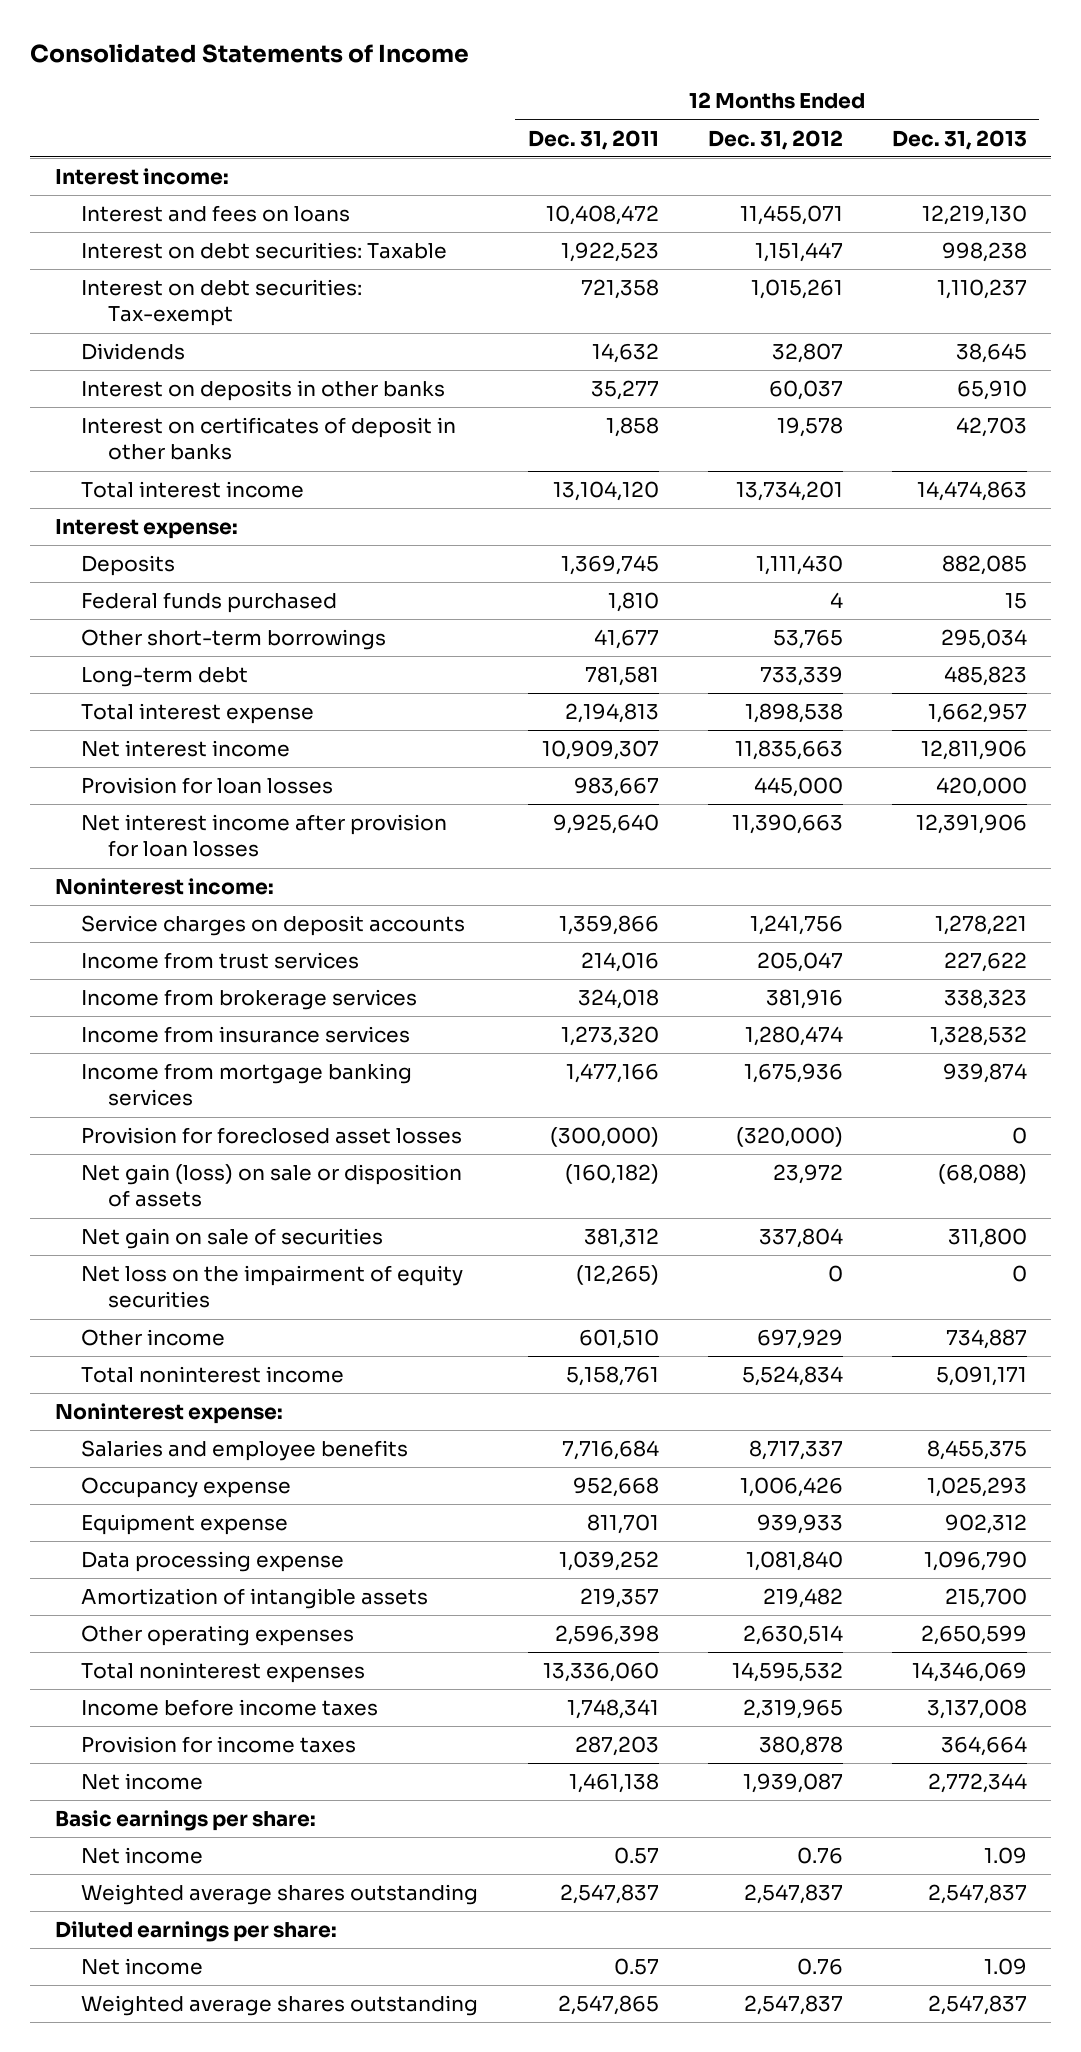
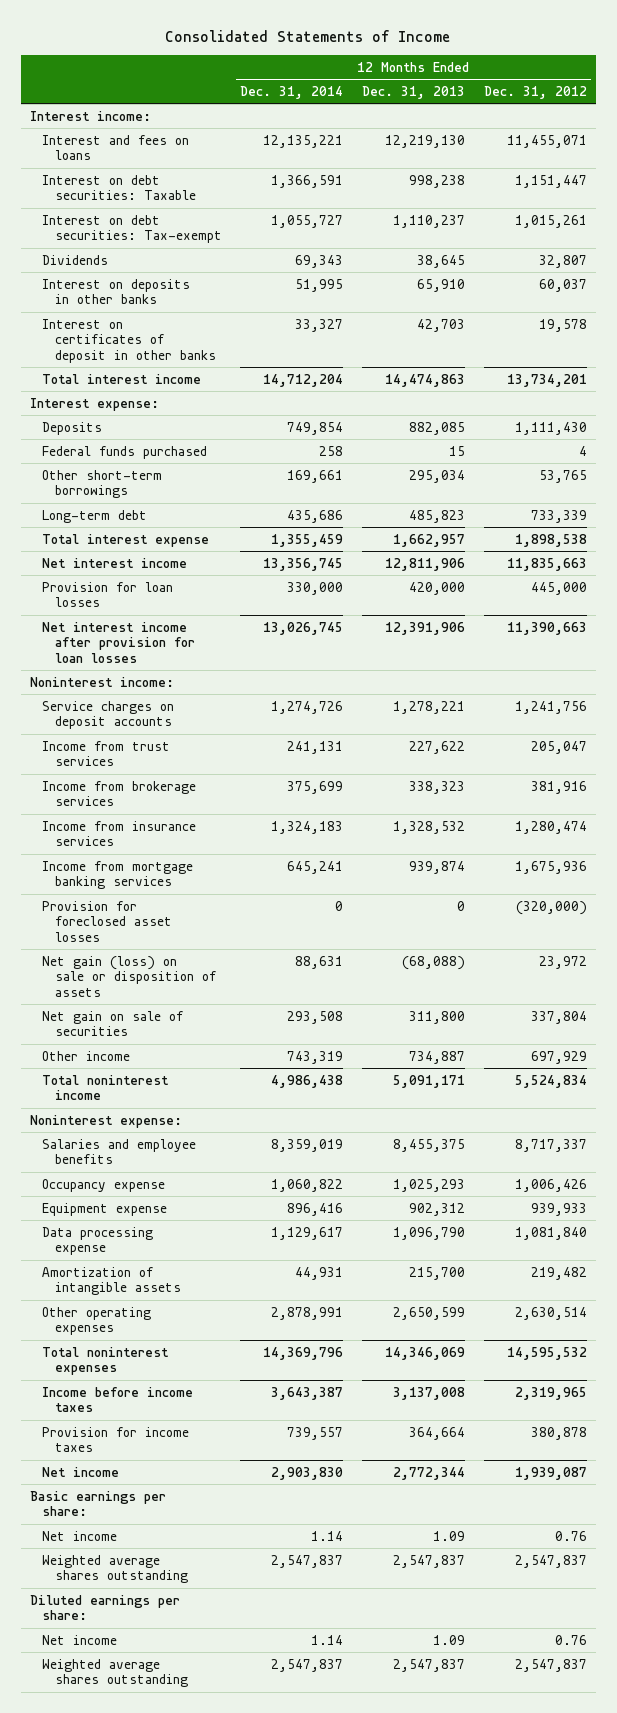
[527,129,659,150] Dec. 31, 2011 -> none
none -> [240,86,344,100] Dec. 31, 2014
[81,1265,464,1309] Net loss on the impairment of equity securities -> none

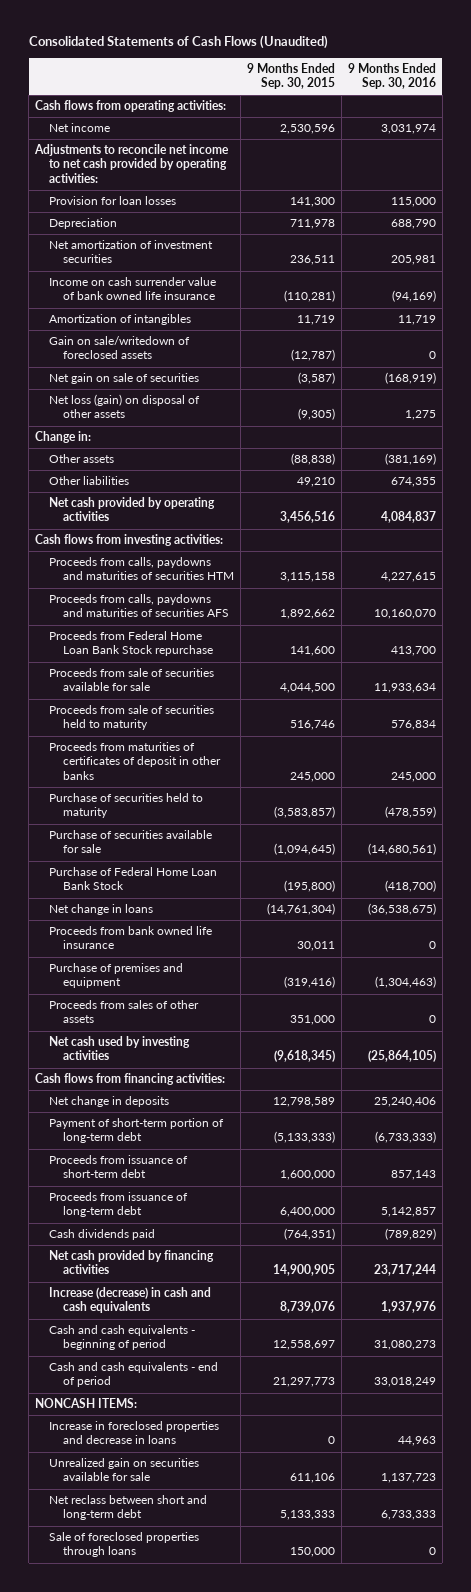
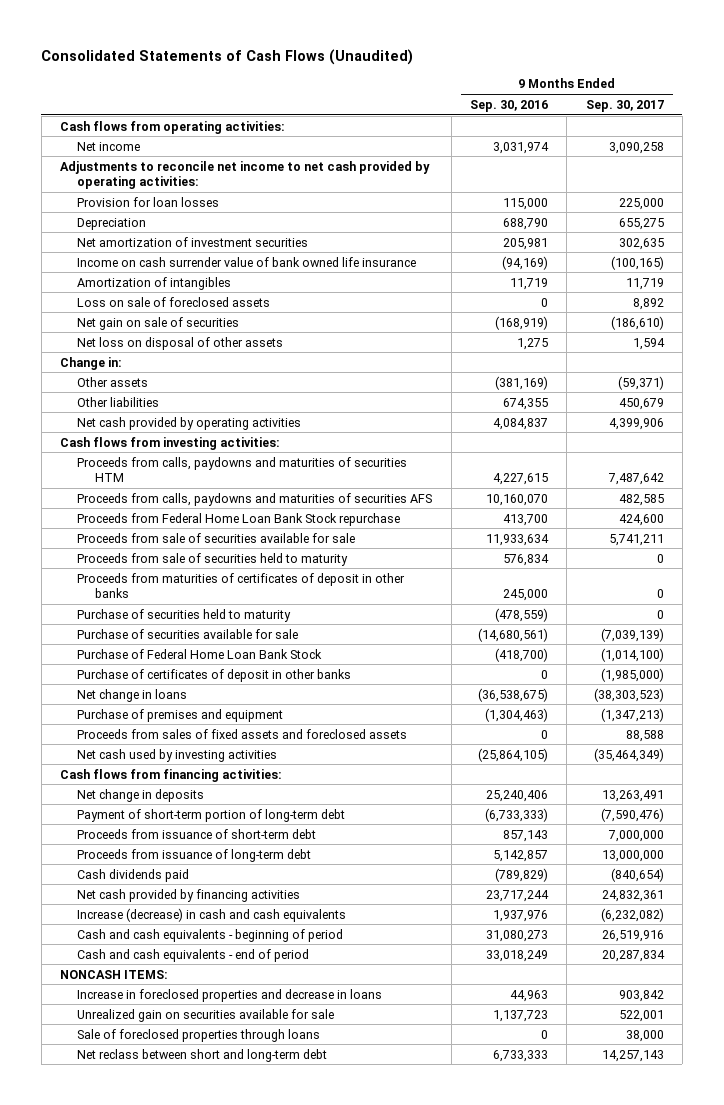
[247,63,336,90] 9 Months Ended Sep. 30, 2015 -> none
none -> [585,99,664,112] Sep. 30, 2017
[49,336,191,360] Gain on sale/writedown of foreclosed assets -> [77,296,271,307] Loss on sale of foreclosed assets
[49,394,201,419] Net loss (gain) on disposal of other assets -> [77,336,284,350] Net loss on disposal of other assets
none -> [77,668,352,682] Purchase of certificates of deposit in other banks
[49,926,213,950] Proceeds from bank owned life insurance -> none
[49,1000,200,1024] Proceeds from sales of other assets -> [77,728,408,739] Proceeds from sales of fixed assets and foreclosed assets
[49,1495,208,1521] Net reclass between short and long-term debt -> [77,1048,328,1062] Net reclass between short and long-term debt

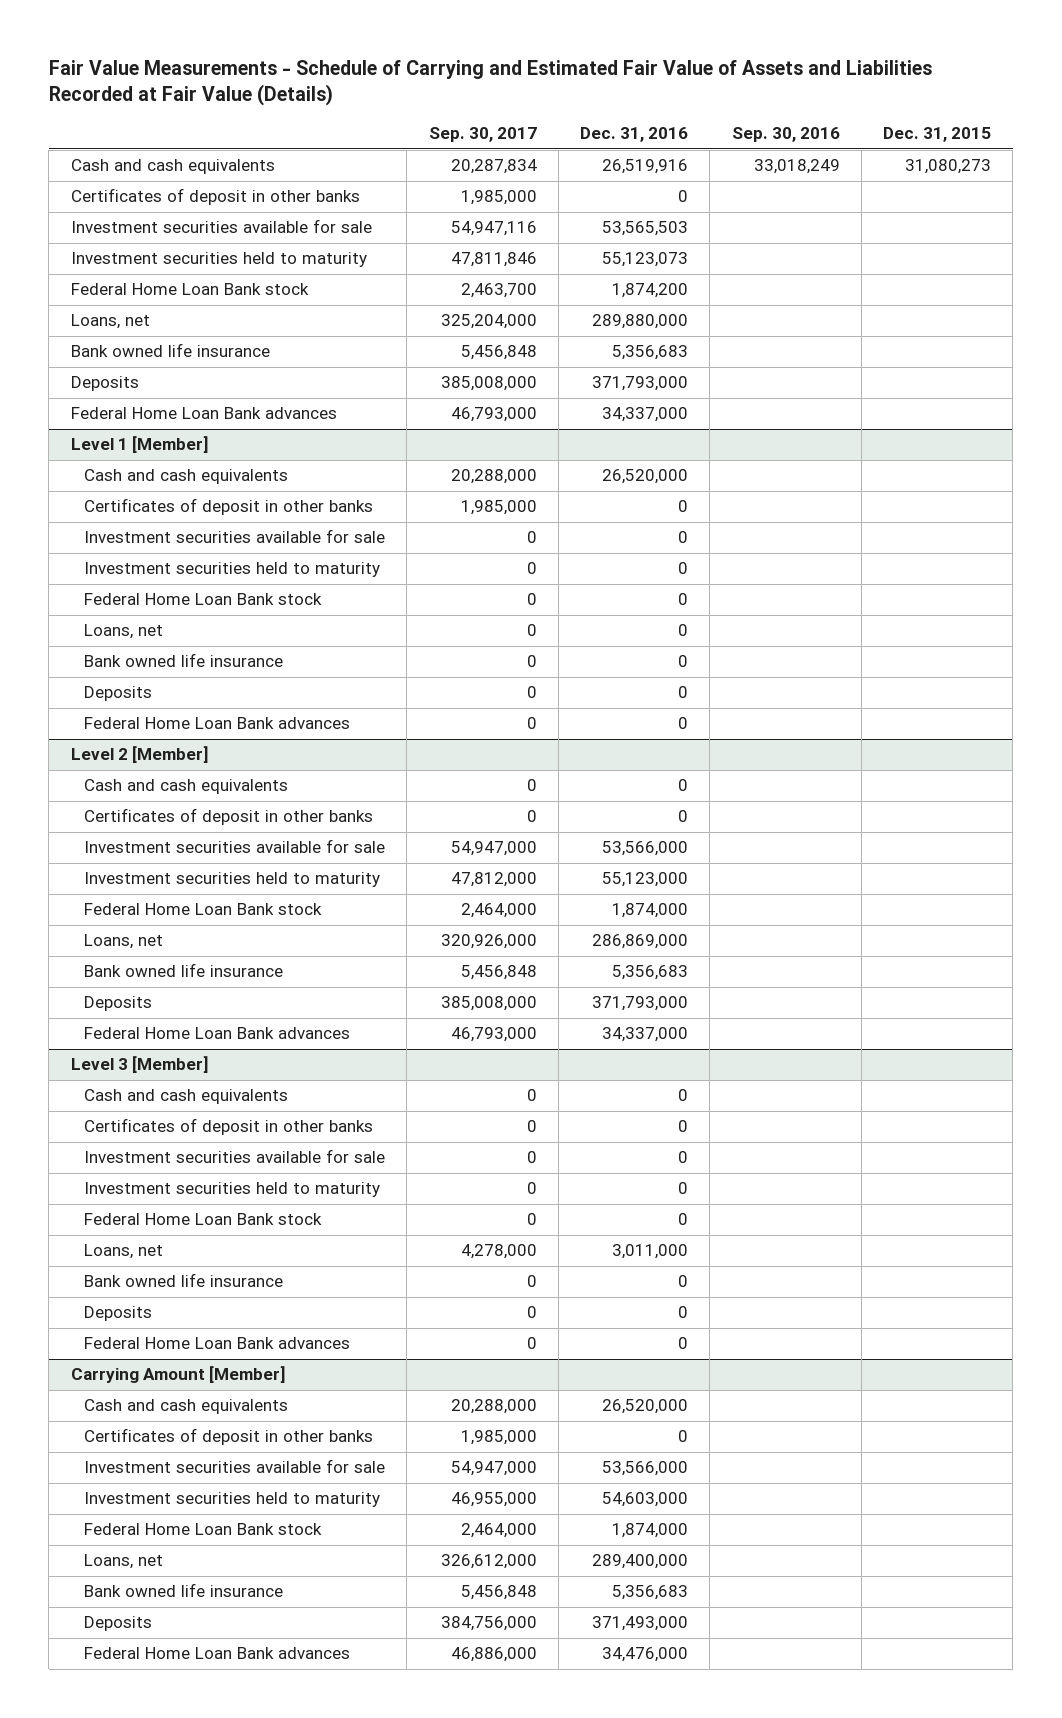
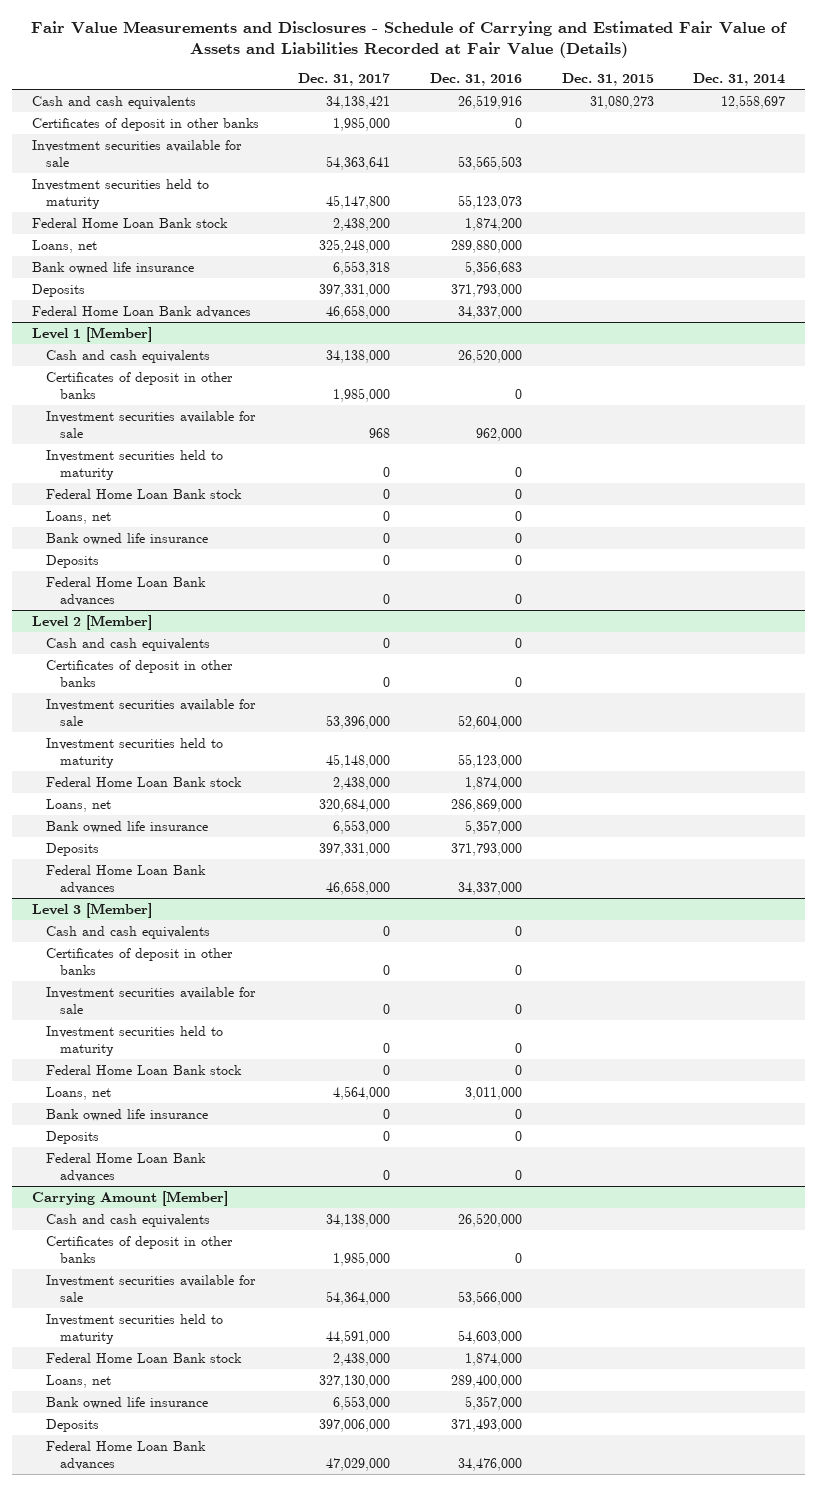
[48,59,932,107] Fair Value Measurements - Schedule of Carrying and Estimated Fair Value of Assets and Liabilities Recorded at Fair Value (Details) -> [30,20,787,58] Fair Value Measurements and Disclosures - Schedule of Carrying and Estimated Fair Value of Assets and Liabilities Recorded at Fair Value (Details)
[428,127,537,143] Sep. 30, 2017 -> none
[731,127,840,143] Sep. 30, 2016 -> none
none -> [298,72,391,86] Dec. 31, 2017
none -> [693,72,786,86] Dec. 31, 2014
[678,531,689,544] 0 -> [476,427,523,441] 962,000
[602,841,689,857] 53,566,000 -> [458,714,523,729] 52,604,000
[612,965,689,981] 5,356,683 -> [465,819,523,834] 5,357,000
[612,1585,689,1601] 5,356,683 -> [465,1395,523,1410] 5,357,000

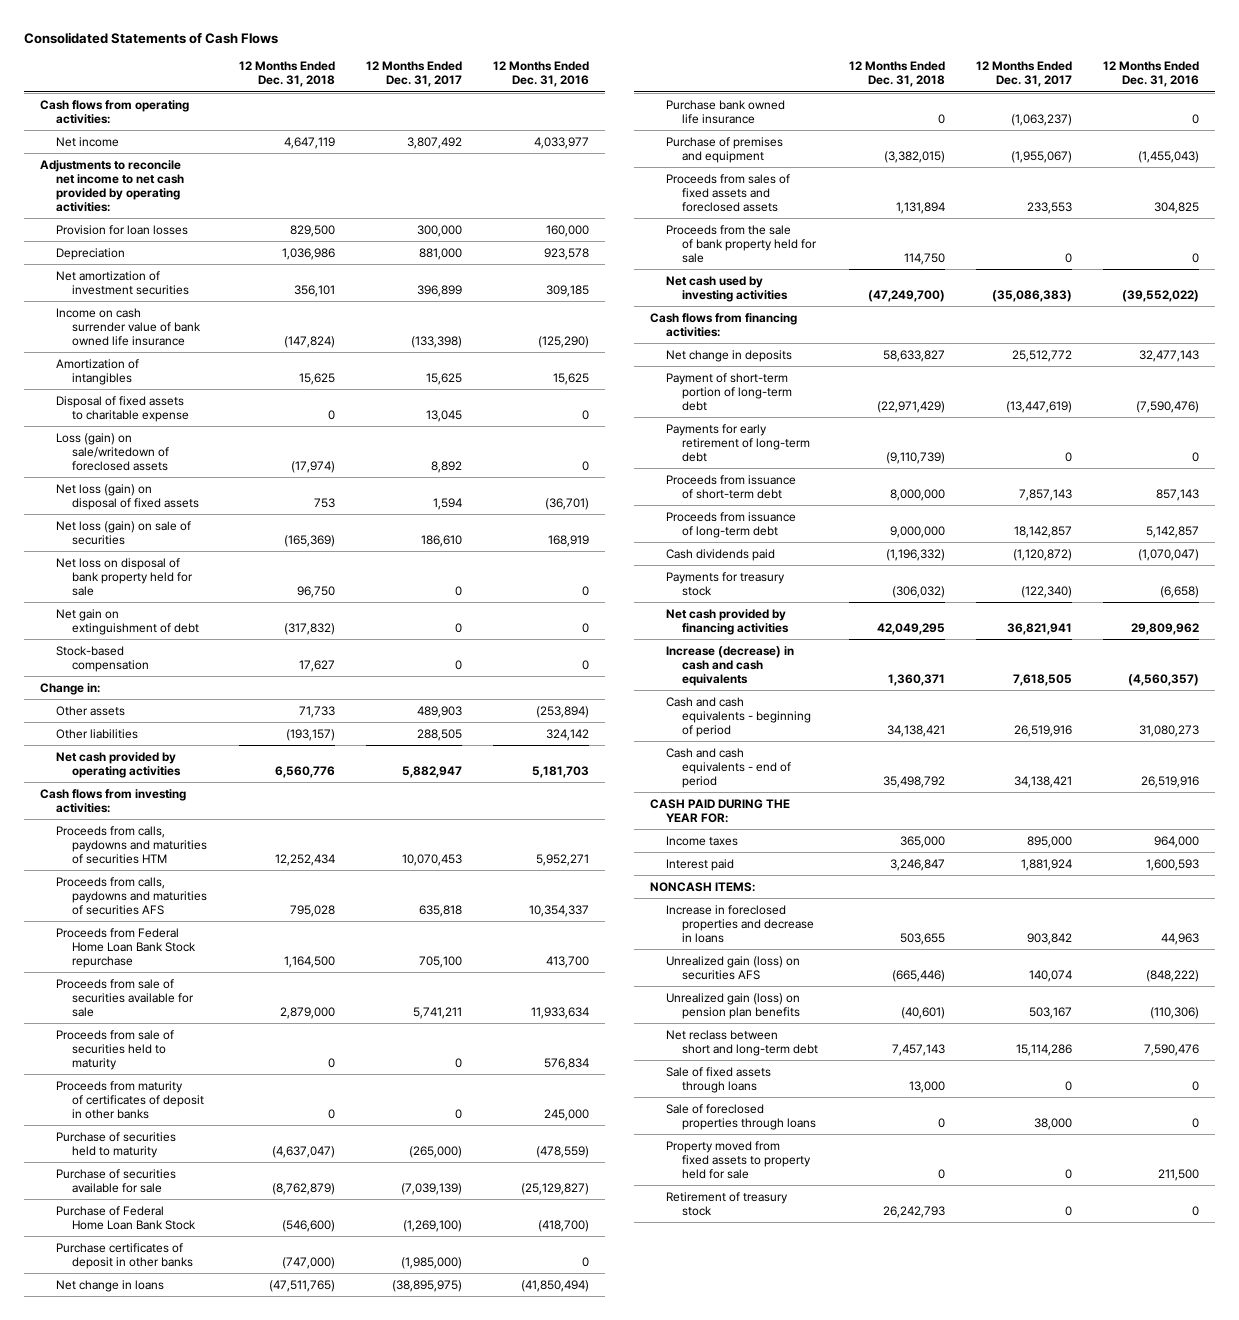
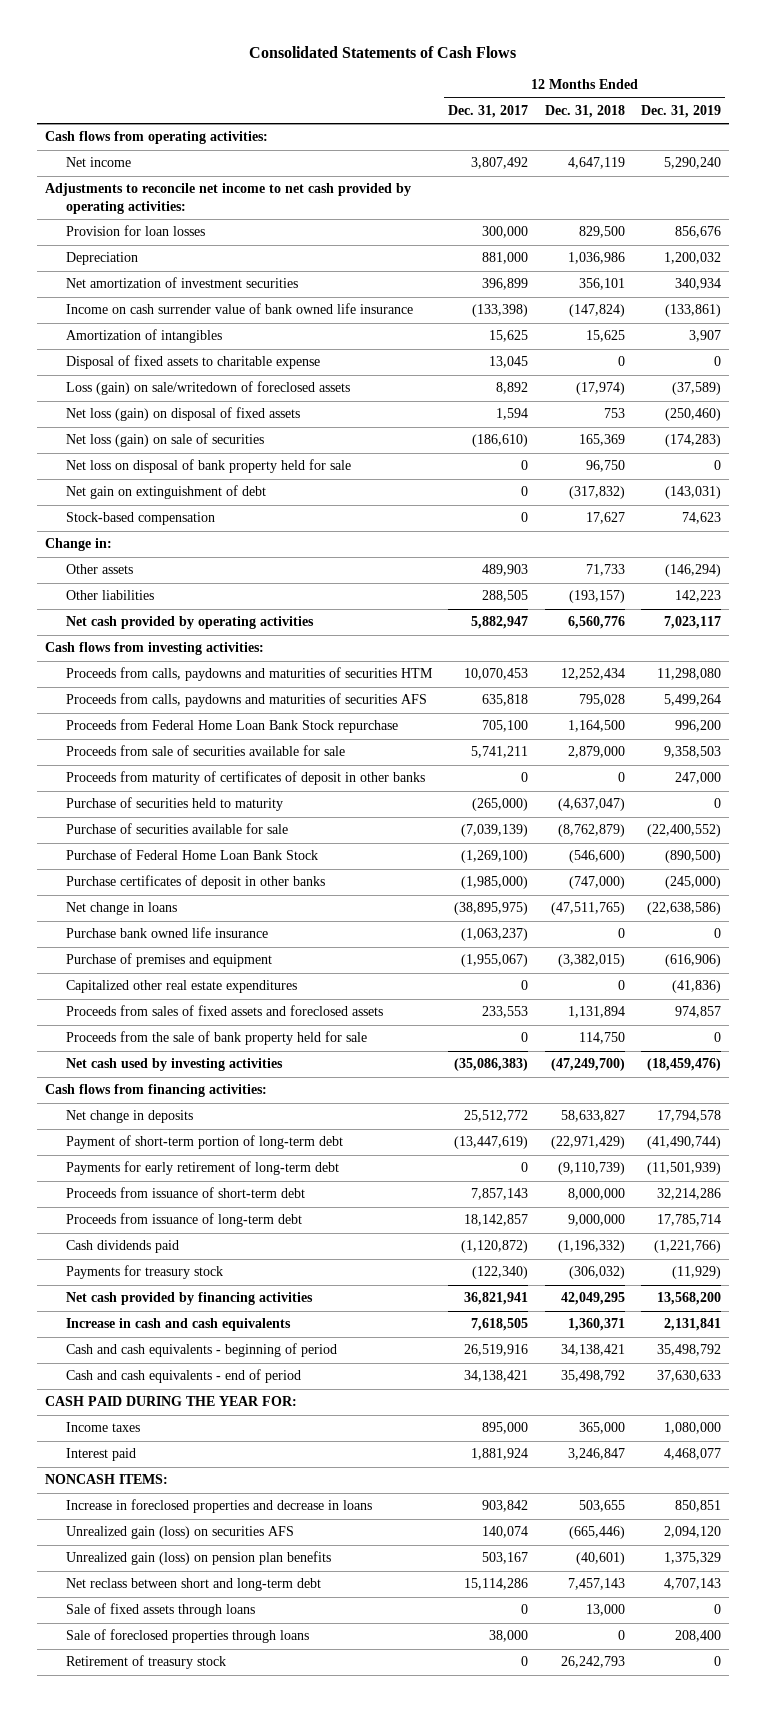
[493,61,590,88] 12 Months Ended Dec. 31, 2016 -> none
none -> [640,104,721,118] Dec. 31, 2019
[284,534,336,547] (165,369) -> [578,434,625,447] 165,369
[421,534,463,547] 186,610 -> [472,434,529,448] (186,610)
[56,1029,175,1070] Proceeds from sale of securities held to maturity -> none
none -> [66,980,298,994] Capitalized other real estate expenditures
[666,645,795,686] Increase (decrease) in cash and cash equivalents -> [66,1318,292,1332] Increase in cash and cash equivalents
[666,1140,812,1179] Property moved from fixed assets to property held for sale -> none

